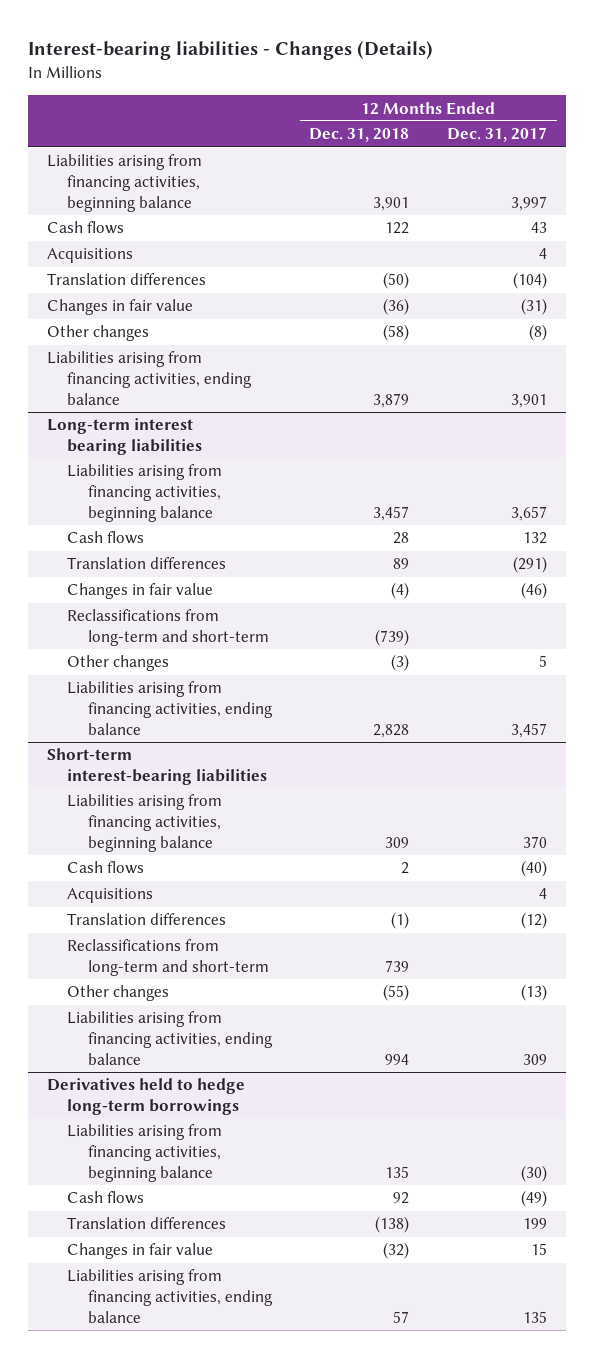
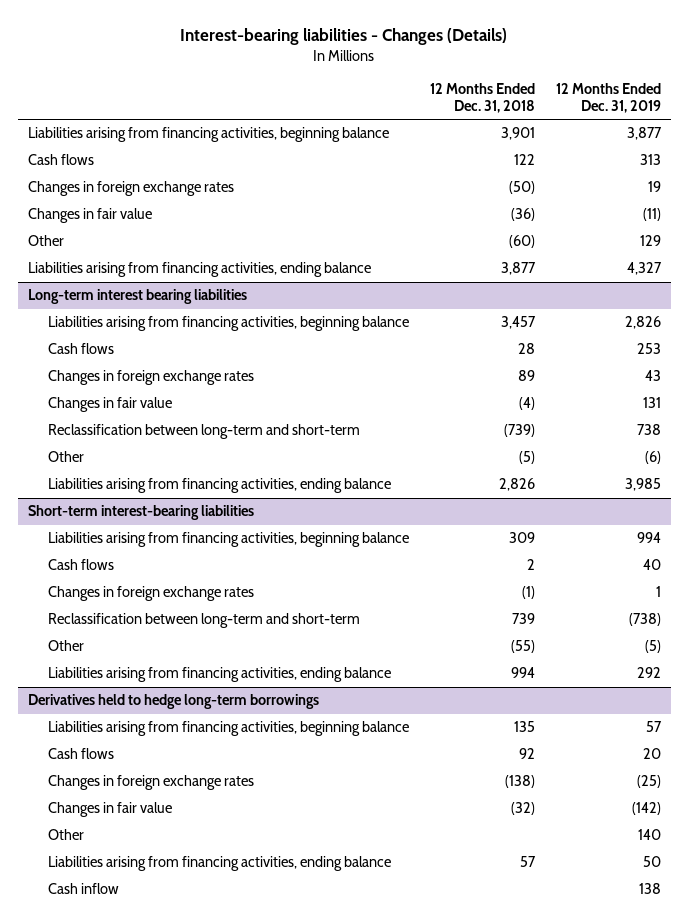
[447,127,548,143] Dec. 31, 2017 -> none
none -> [555,82,661,113] 12 Months Ended Dec. 31, 2019
[47,248,134,264] Acquisitions -> none
[47,273,207,286] Translation differences -> [28,181,235,197] Changes in foreign exchange rates
[47,325,150,342] Other changes -> [28,235,65,247] Other
[383,324,410,342] (58) -> [508,235,535,249] (60)
[373,392,410,408] 3,879 -> [500,262,536,276] 3,877
[67,557,227,570] Translation differences -> [48,370,255,386] Changes in foreign exchange rates
[67,609,269,647] Reclassifications from long-term and short-term -> [48,424,361,440] Reclassification between long-term and short-term
[67,655,170,672] Other changes -> [48,451,85,463] Other
[391,654,410,672] (3) -> [518,451,535,465] (5)
[373,723,410,738] 2,828 -> [498,478,535,492] 2,826
[67,888,154,904] Acquisitions -> none
[67,913,227,926] Translation differences -> [48,586,255,602] Changes in foreign exchange rates
[67,939,269,977] Reclassifications from long-term and short-term -> [48,613,361,629] Reclassification between long-term and short-term
[67,985,170,1002] Other changes -> [48,640,85,652] Other
[67,1217,227,1230] Translation differences -> [48,775,255,791] Changes in foreign exchange rates
none -> [48,829,85,841] Other
none -> [48,883,120,895] Cash inflow

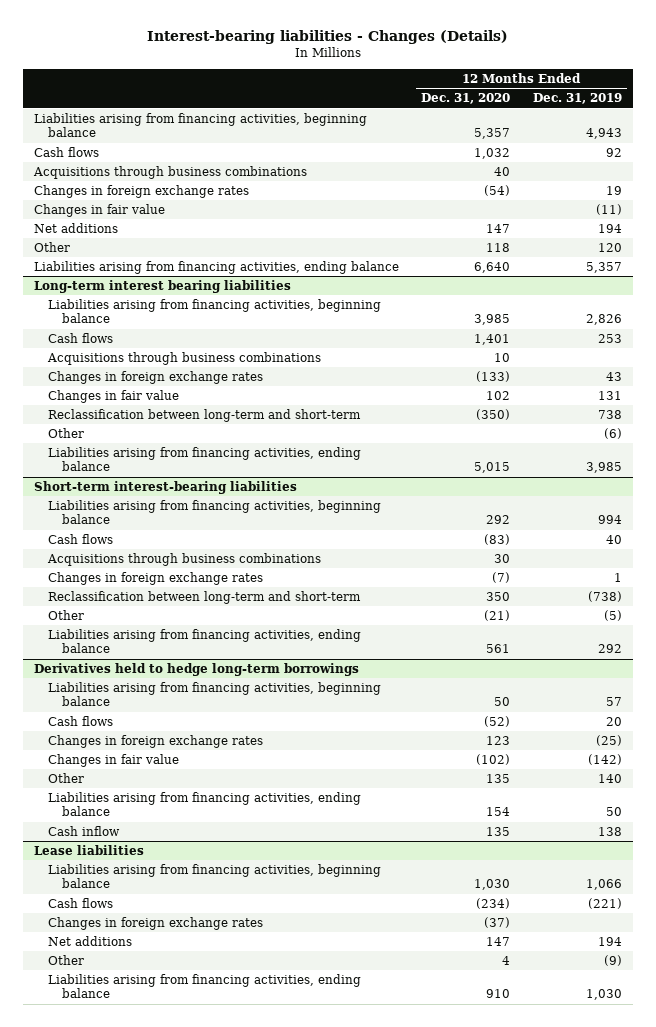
[429,82,535,113] 12 Months Ended Dec. 31, 2018 -> none
none -> [421,93,511,105] Dec. 31, 2020
[626,127,662,141] 3,877 -> [585,128,622,140] 4,943
[639,154,661,166] 313 -> [605,147,622,157] 92
none -> [33,165,308,179] Acquisitions through business combinations
none -> [34,222,119,233] Net additions
[639,235,661,247] 129 -> [597,242,622,252] 120
[626,262,662,276] 4,327 -> [585,261,622,273] 5,357
none -> [47,351,322,365] Acquisitions through business combinations
none -> [47,552,322,566] Acquisitions through business combinations
none -> [34,844,145,855] Lease liabilities
none -> [48,863,382,889] Liabilities arising from financing activities, beginning balance
none -> [48,897,114,908] Cash flows
none -> [48,916,264,930] Changes in foreign exchange rates
none -> [48,935,133,946] Net additions
none -> [48,954,85,965] Other
none -> [48,973,362,999] Liabilities arising from financing activities, ending balance

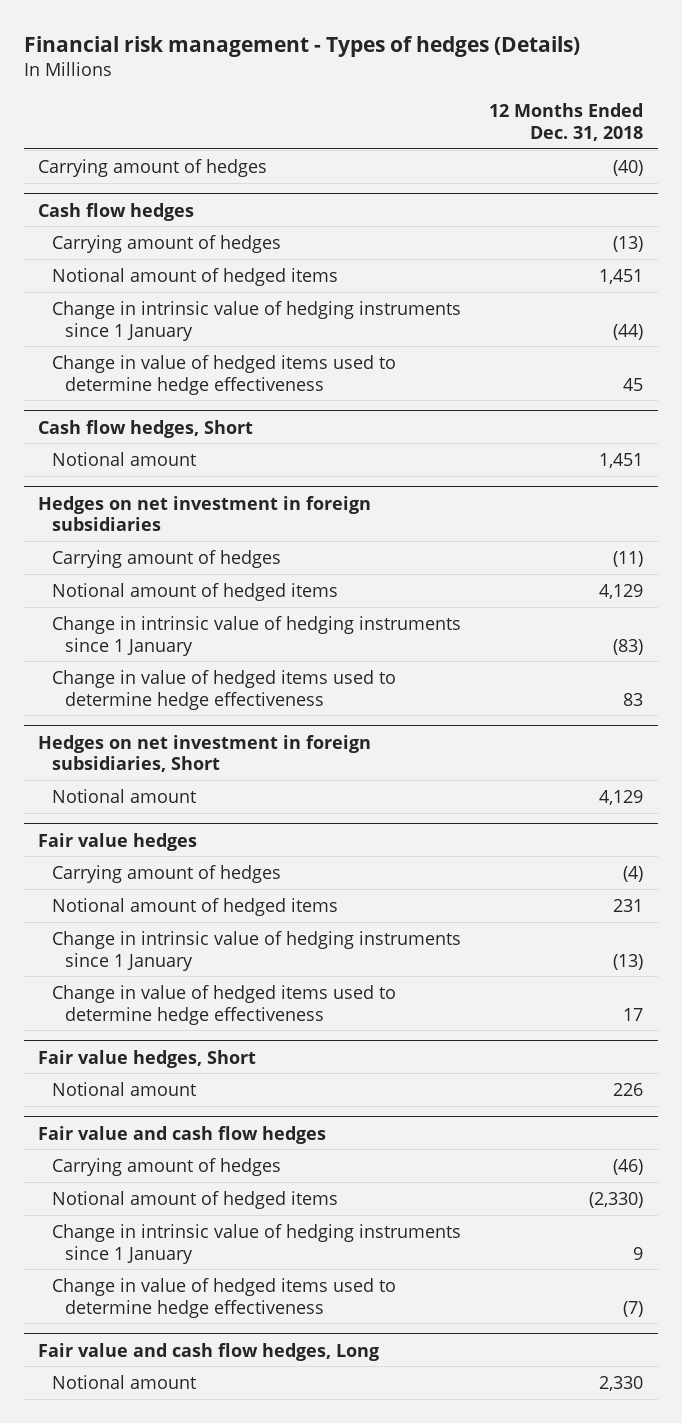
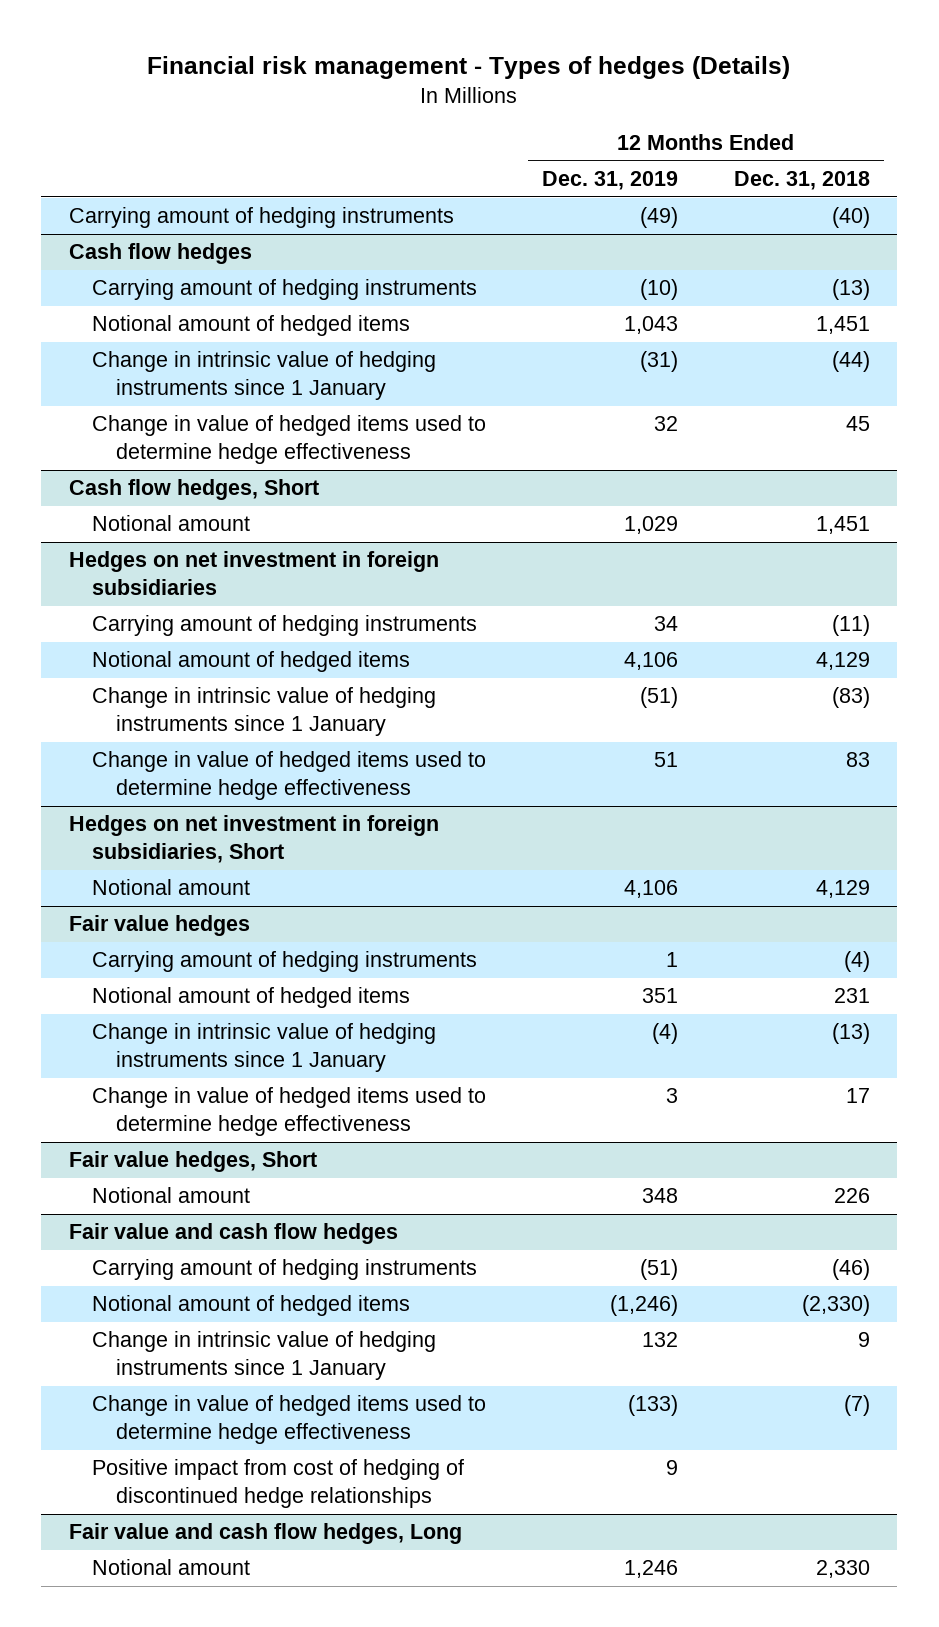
none -> [541,170,678,190] Dec. 31, 2019
[38,158,268,177] Carrying amount of hedges -> [68,207,454,229] Carrying amount of hedging instruments
[51,234,281,253] Carrying amount of hedges -> [92,279,478,301] Carrying amount of hedging instruments
[51,549,281,568] Carrying amount of hedges -> [92,615,478,637] Carrying amount of hedging instruments
[51,864,281,883] Carrying amount of hedges -> [92,951,478,973] Carrying amount of hedging instruments
[51,1157,281,1176] Carrying amount of hedges -> [92,1259,478,1281] Carrying amount of hedging instruments
none -> [92,1459,465,1508] Positive impact from cost of hedging of discontinued hedge relationships

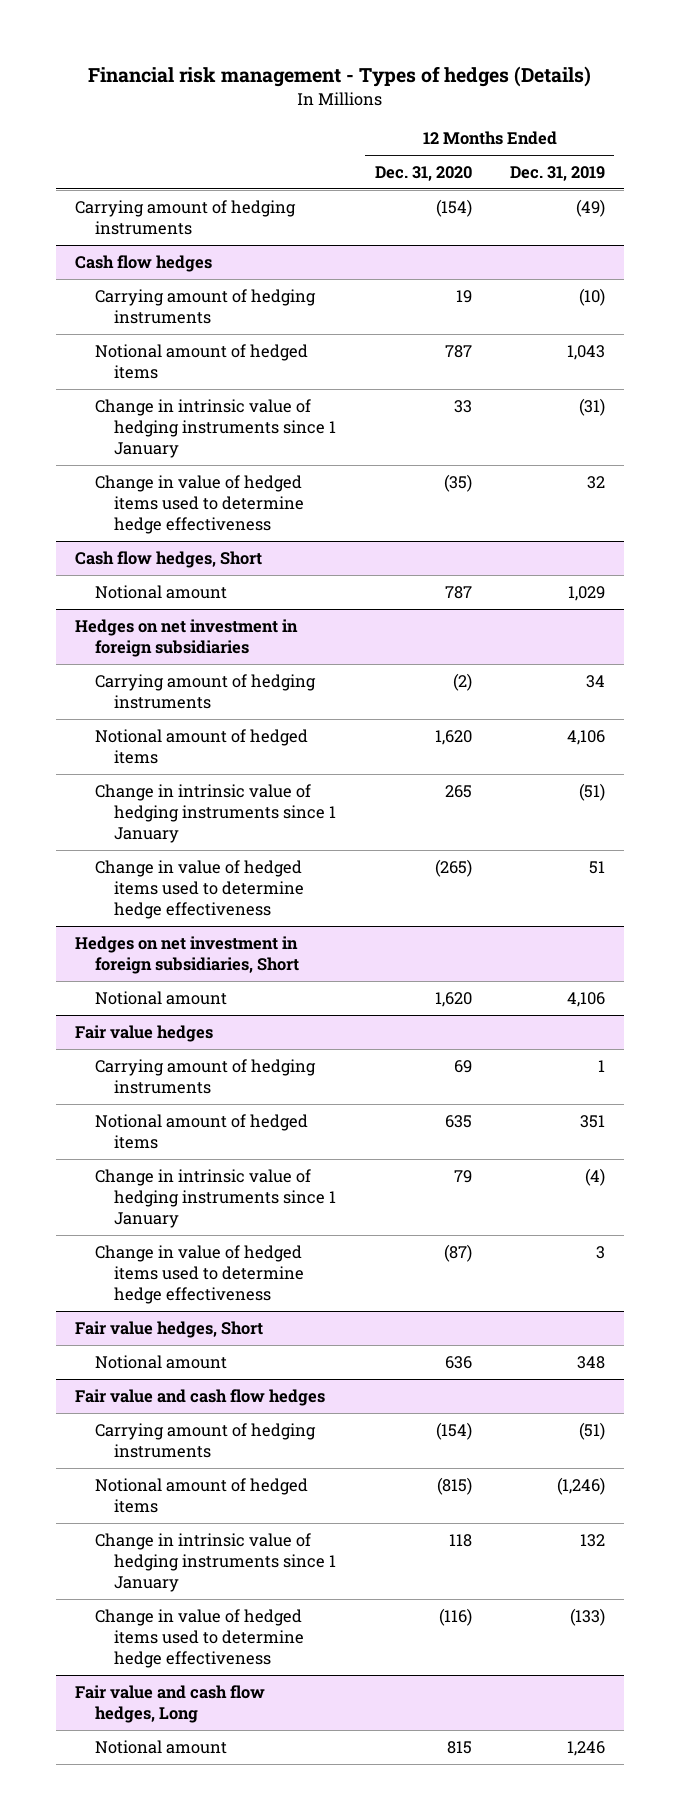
[733,170,870,190] Dec. 31, 2018 -> none
none -> [374,165,472,181] Dec. 31, 2020
[92,1459,465,1508] Positive impact from cost of hedging of discontinued hedge relationships -> none

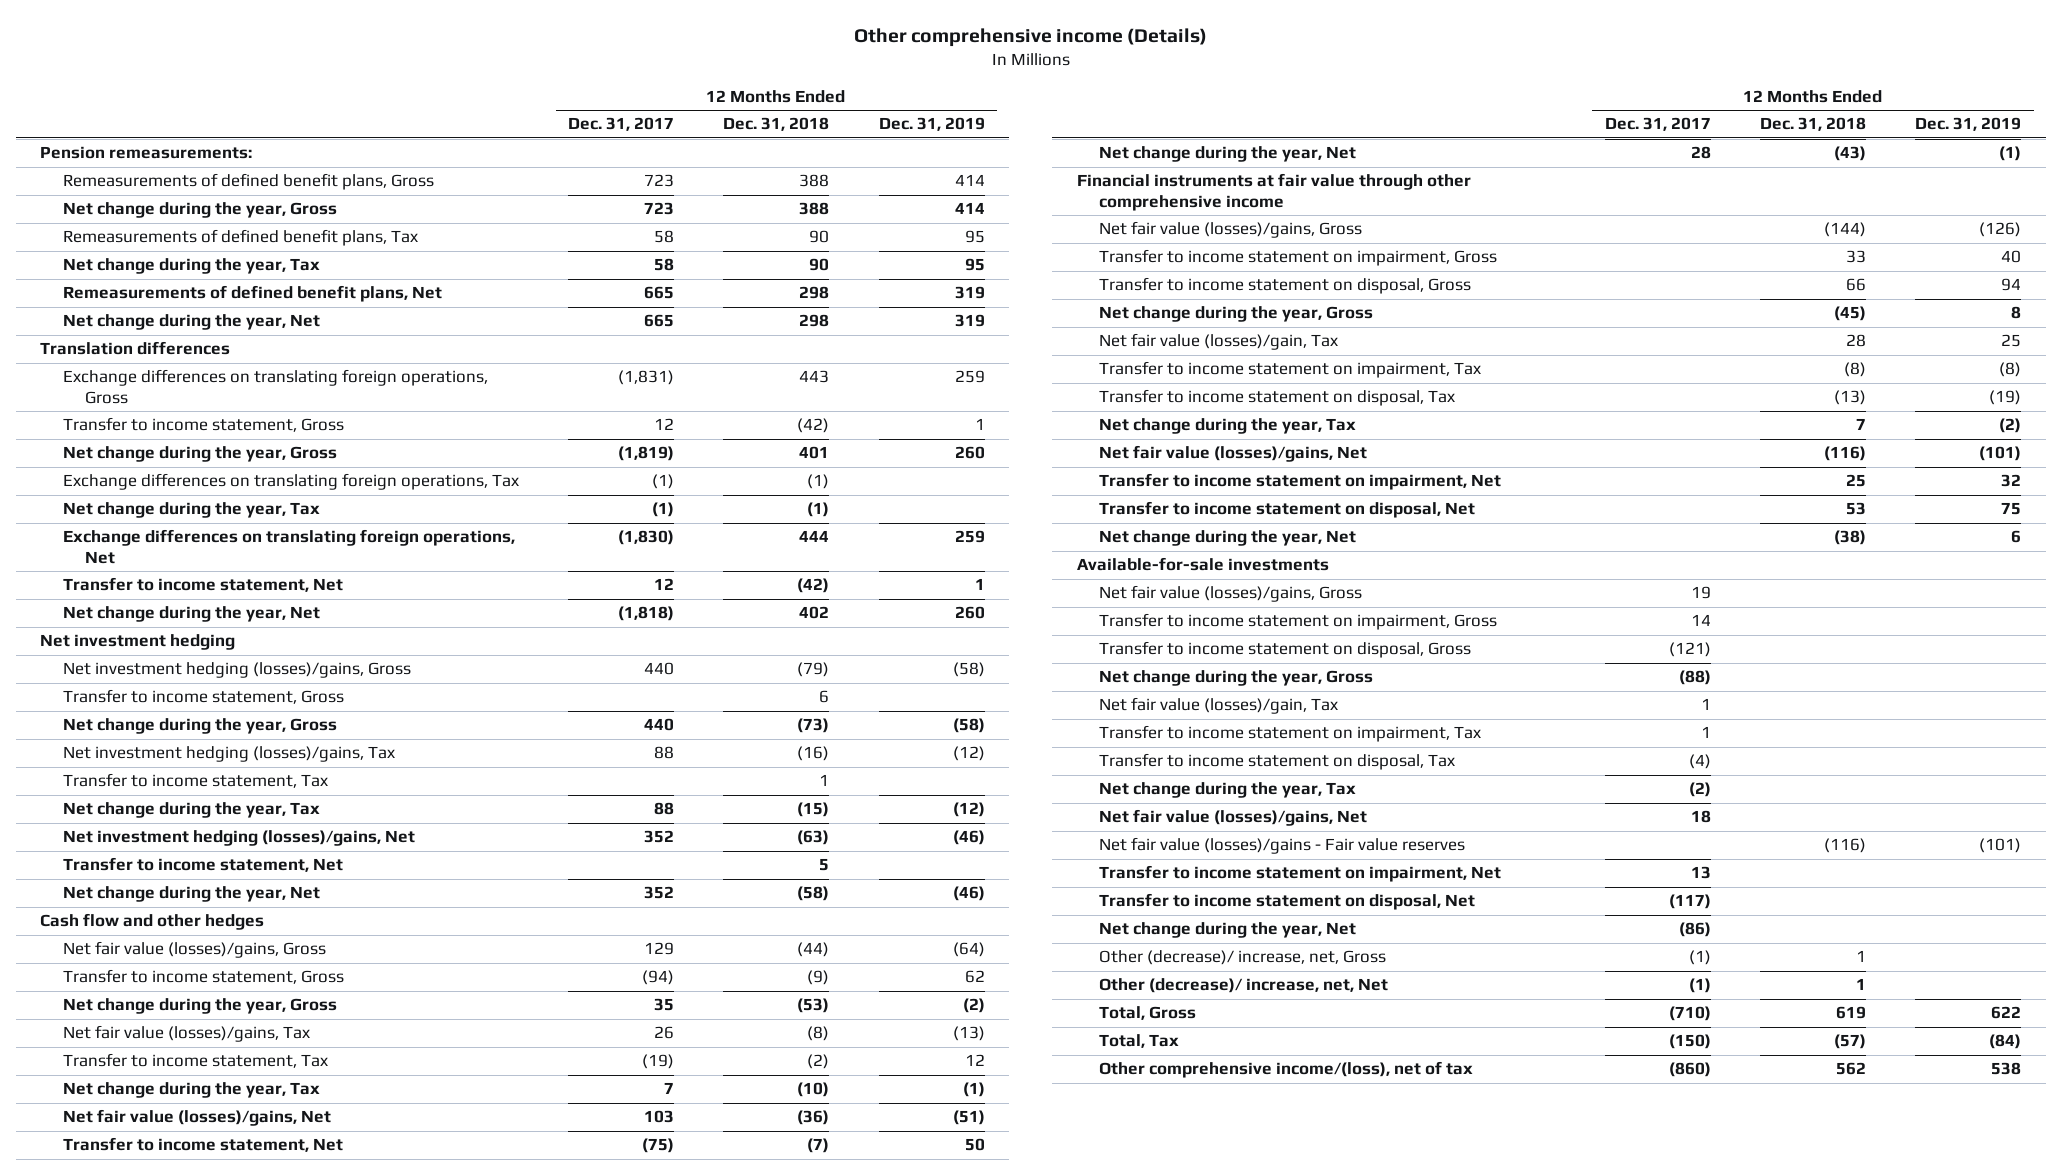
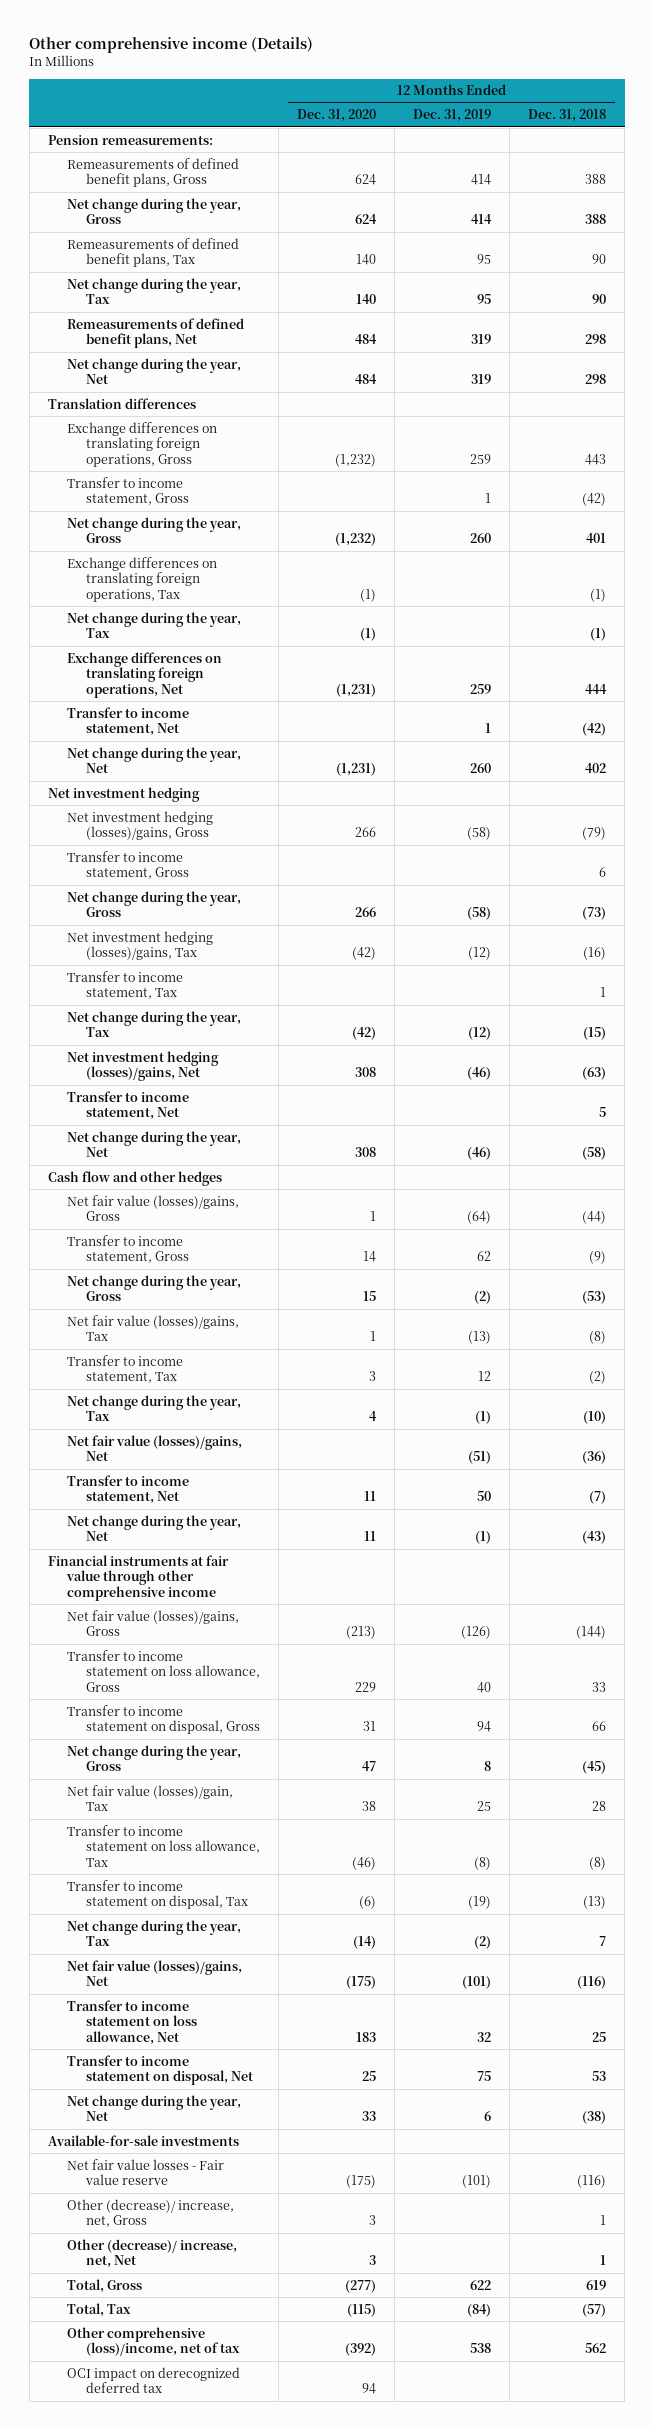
[567,117,674,132] Dec. 31, 2017 -> none
none -> [296,109,376,123] Dec. 31, 2020
[1099,249,1498,267] Transfer to income statement on impairment, Gross -> [66,1649,260,1693] Transfer to income statement on loss allowance, Gross
[1099,361,1482,379] Transfer to income statement on impairment, Tax -> [66,1824,260,1868] Transfer to income statement on loss allowance, Tax
[1099,473,1502,491] Transfer to income statement on impairment, Net -> [66,1999,197,2046] Transfer to income statement on loss allowance, Net
[1099,585,1363,603] Net fair value (losses)/gains, Gross -> none
[1099,613,1498,631] Transfer to income statement on impairment, Gross -> none
[1099,641,1472,659] Transfer to income statement on disposal, Gross -> none
[1099,670,1374,687] Net change during the year, Gross -> none
[1099,697,1339,715] Net fair value (losses)/gain, Tax -> none
[1099,725,1482,743] Transfer to income statement on impairment, Tax -> none
[1099,753,1456,771] Transfer to income statement on disposal, Tax -> none
[1099,782,1357,799] Net change during the year, Tax -> none
[1099,809,1368,827] Net fair value (losses)/gains, Net -> none
[1099,865,1502,883] Transfer to income statement on impairment, Net -> none
[1099,893,1476,911] Transfer to income statement on disposal, Net -> none
[1099,922,1357,939] Net change during the year, Net -> none
[1099,837,1466,855] Net fair value (losses)/gains - Fair value reserves -> [66,2158,224,2186] Net fair value losses - Fair value reserve
[1099,1061,1474,1079] Other comprehensive income/(loss), net of tax -> [66,2326,240,2357] Other comprehensive (loss)/income, net of tax
none -> [66,2366,240,2394] OCI impact on derecognized deferred tax

